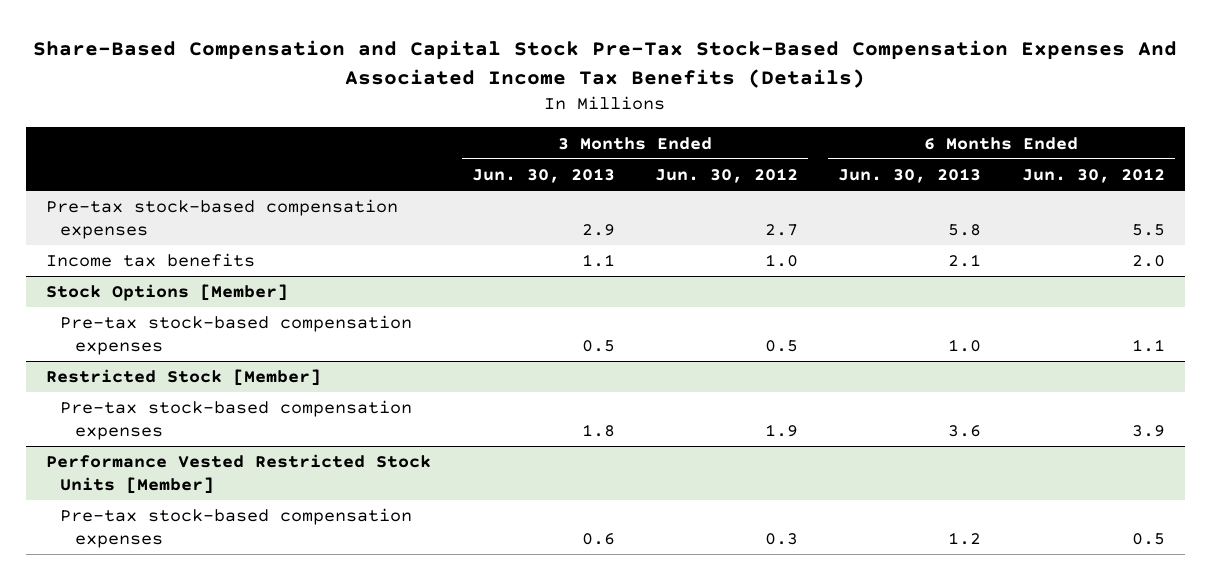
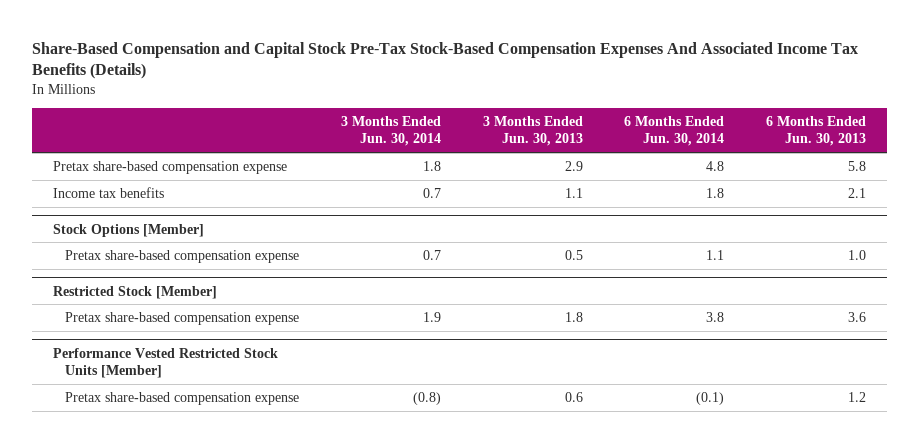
[654,168,798,184] Jun. 30, 2012 -> none
[1021,168,1165,184] Jun. 30, 2012 -> none
none -> [340,115,441,147] 3 Months Ended Jun. 30, 2014
none -> [624,115,725,147] 6 Months Ended Jun. 30, 2014
[46,199,399,239] Pre-tax stock-based compensation expenses -> [53,160,288,174] Pretax share-based compensation expense
[60,315,413,355] Pre-tax stock-based compensation expenses -> [65,249,300,263] Pretax share-based compensation expense
[60,400,413,440] Pre-tax stock-based compensation expenses -> [65,311,300,325] Pretax share-based compensation expense
[60,508,413,548] Pre-tax stock-based compensation expenses -> [65,391,300,405] Pretax share-based compensation expense

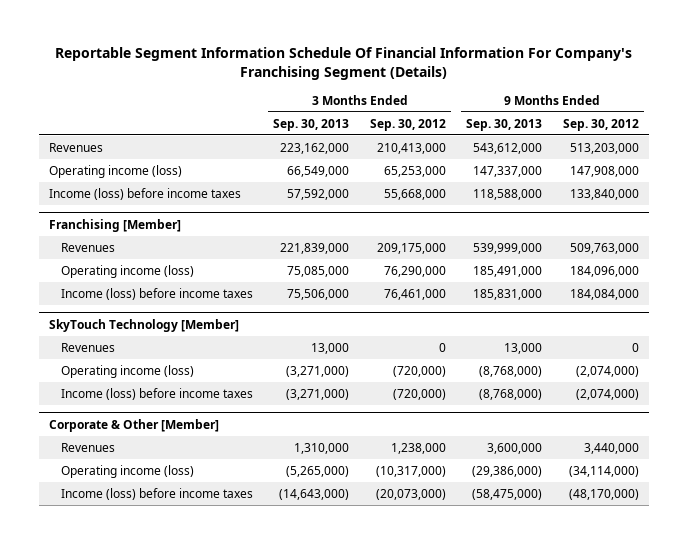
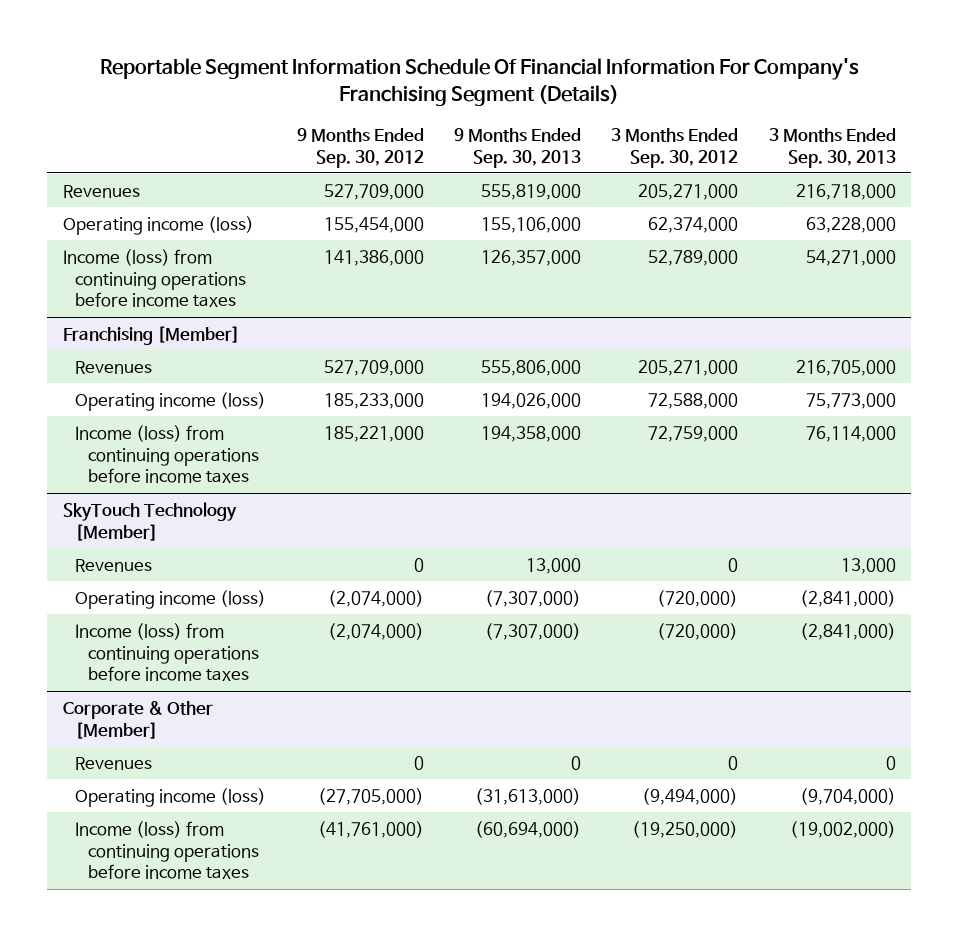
[280,142,350,154] 223,162,000 -> [795,183,896,200] 216,718,000
[376,142,446,154] 210,413,000 -> [638,183,739,200] 205,271,000
[473,142,543,154] 543,612,000 -> [480,183,581,200] 555,819,000
[569,142,639,154] 513,203,000 -> [323,183,424,200] 527,709,000
[287,165,350,177] 66,549,000 -> [805,216,896,233] 63,228,000
[383,165,446,177] 65,253,000 -> [648,216,739,233] 62,374,000
[473,165,543,177] 147,337,000 -> [480,216,581,233] 155,106,000
[569,165,639,177] 147,908,000 -> [323,216,424,233] 155,454,000
[49,187,242,200] Income (loss) before income taxes -> [62,248,247,308] Income (loss) from continuing operations before income taxes
[287,188,350,200] 57,592,000 -> [805,249,896,266] 54,271,000
[383,188,446,200] 55,668,000 -> [648,249,739,266] 52,789,000
[473,188,543,200] 118,588,000 -> [480,249,581,266] 126,357,000
[569,188,639,200] 133,840,000 -> [323,249,424,266] 141,386,000
[280,242,350,254] 221,839,000 -> [795,359,896,376] 216,705,000
[376,242,446,254] 209,175,000 -> [638,359,739,376] 205,271,000
[473,242,543,254] 539,999,000 -> [480,359,581,376] 555,806,000
[569,242,639,254] 509,763,000 -> [323,359,424,376] 527,709,000
[287,265,350,277] 75,085,000 -> [805,392,896,409] 75,773,000
[383,265,446,277] 76,290,000 -> [648,392,739,409] 72,588,000
[473,265,543,277] 185,491,000 -> [480,392,581,409] 194,026,000
[569,265,639,277] 184,096,000 -> [323,392,424,409] 185,233,000
[61,287,254,300] Income (loss) before income taxes -> [75,424,259,484] Income (loss) from continuing operations before income taxes
[287,288,350,300] 75,506,000 -> [805,425,896,442] 76,114,000
[383,288,446,300] 76,461,000 -> [648,425,739,442] 72,759,000
[473,288,543,300] 185,831,000 -> [480,425,581,442] 194,358,000
[569,288,639,300] 184,084,000 -> [323,425,424,442] 185,221,000
[286,365,350,377] (3,271,000) -> [799,589,896,607] (2,841,000)
[479,365,543,377] (8,768,000) -> [484,589,581,607] (7,307,000)
[61,387,254,400] Income (loss) before income taxes -> [75,622,259,682] Income (loss) from continuing operations before income taxes
[286,388,350,400] (3,271,000) -> [799,622,896,640] (2,841,000)
[479,388,543,400] (8,768,000) -> [484,622,581,640] (7,307,000)
[294,442,350,454] 1,310,000 -> [885,755,896,770] 0
[390,442,446,454] 1,238,000 -> [728,755,739,770] 0
[487,442,543,454] 3,600,000 -> [570,755,581,770] 0
[583,442,639,454] 3,440,000 -> [413,755,424,770] 0
[286,465,350,477] (5,265,000) -> [799,787,896,805] (9,704,000)
[375,465,446,477] (10,317,000) -> [642,787,739,805] (9,494,000)
[472,465,543,477] (29,386,000) -> [474,787,581,805] (31,613,000)
[568,465,639,477] (34,114,000) -> [317,787,424,805] (27,705,000)
[61,487,254,500] Income (loss) before income taxes -> [75,820,259,880] Income (loss) from continuing operations before income taxes
[279,488,350,500] (14,643,000) -> [789,820,896,838] (19,002,000)
[375,488,446,500] (20,073,000) -> [632,820,739,838] (19,250,000)
[472,488,543,500] (58,475,000) -> [474,820,581,838] (60,694,000)
[568,488,639,500] (48,170,000) -> [317,820,424,838] (41,761,000)

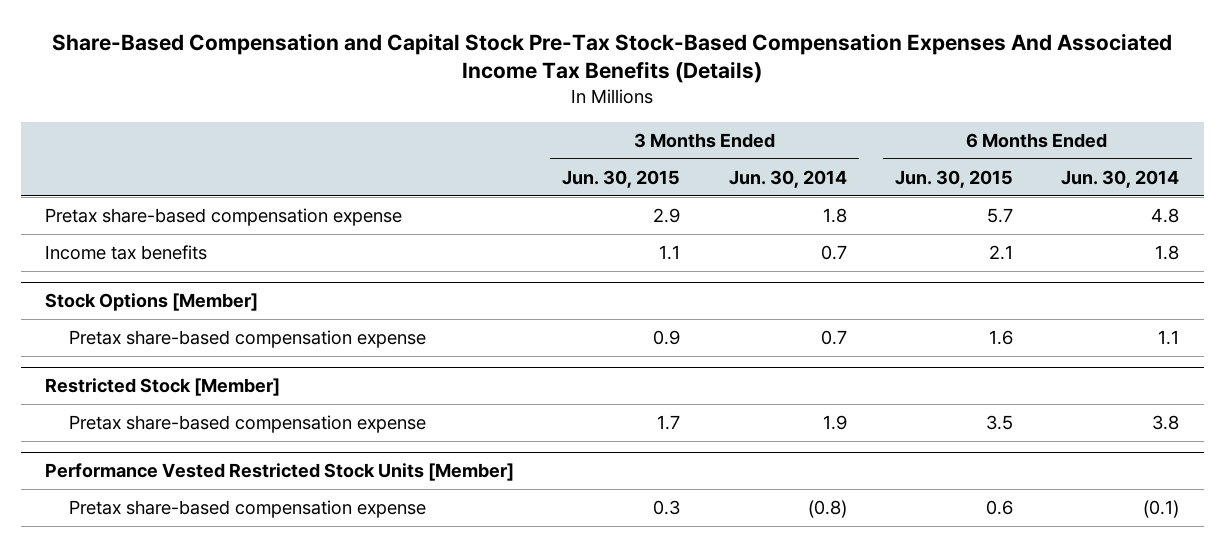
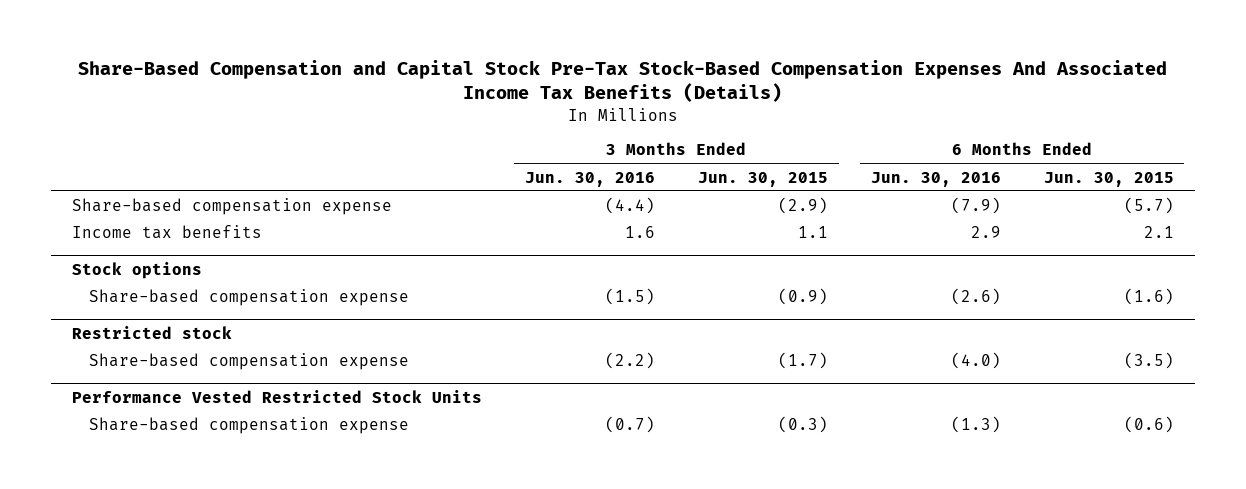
[728,169,847,188] Jun. 30, 2014 -> none
[1061,169,1180,188] Jun. 30, 2014 -> none
none -> [524,171,655,187] Jun. 30, 2016
none -> [870,171,1001,187] Jun. 30, 2016
[44,208,402,227] Pretax share-based compensation expense -> [72,198,393,216] Share-based compensation expense
[653,208,681,224] 2.9 -> [777,197,828,215] (2.9)
[987,208,1014,224] 5.7 -> [1123,197,1174,215] (5.7)
[44,293,258,312] Stock Options [Member] -> [72,261,203,279] Stock options
[68,330,426,349] Pretax share-based compensation expense -> [89,289,410,307] Share-based compensation expense
[653,330,681,346] 0.9 -> [777,288,828,306] (0.9)
[989,330,1014,346] 1.6 -> [1123,288,1174,306] (1.6)
[44,378,280,397] Restricted Stock [Member] -> [72,325,233,339] Restricted stock
[68,415,426,434] Pretax share-based compensation expense -> [89,353,410,371] Share-based compensation expense
[657,415,681,431] 1.7 -> [777,352,828,370] (1.7)
[986,415,1014,431] 3.5 -> [1123,352,1174,370] (3.5)
[44,463,514,482] Performance Vested Restricted Stock Units [Member] -> [72,389,483,403] Performance Vested Restricted Stock Units
[68,500,426,519] Pretax share-based compensation expense -> [89,417,410,435] Share-based compensation expense
[653,500,681,516] 0.3 -> [777,416,828,434] (0.3)
[986,500,1014,516] 0.6 -> [1123,416,1174,434] (0.6)

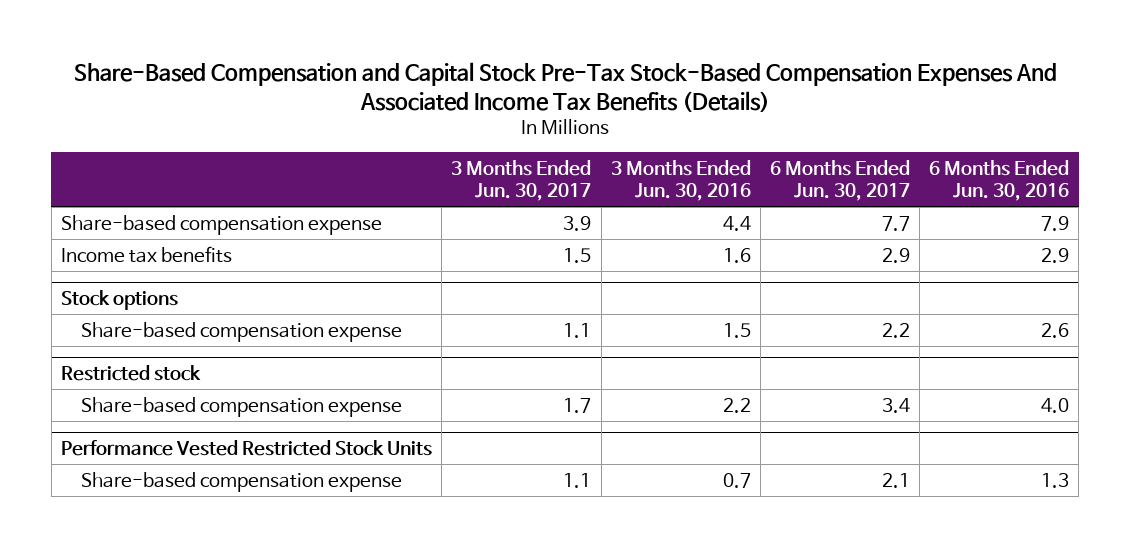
[697,171,828,187] Jun. 30, 2015 -> none
[1043,171,1174,187] Jun. 30, 2015 -> none
none -> [451,159,592,201] 3 Months Ended Jun. 30, 2017
none -> [770,159,911,201] 6 Months Ended Jun. 30, 2017
[604,197,655,215] (4.4) -> [722,215,751,231] 4.4
[950,197,1001,215] (7.9) -> [1041,215,1070,231] 7.9
[604,288,655,306] (1.5) -> [722,322,751,338] 1.5
[950,288,1001,306] (2.6) -> [1041,322,1070,338] 2.6
[604,352,655,370] (2.2) -> [722,397,751,413] 2.2
[950,352,1001,370] (4.0) -> [1041,397,1070,413] 4.0
[604,416,655,434] (0.7) -> [722,472,751,488] 0.7
[950,416,1001,434] (1.3) -> [1041,472,1070,488] 1.3

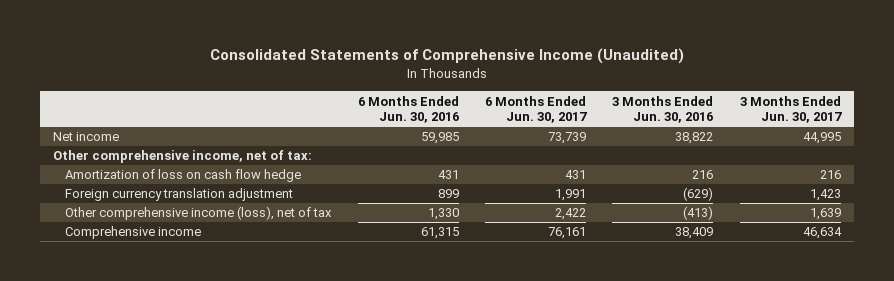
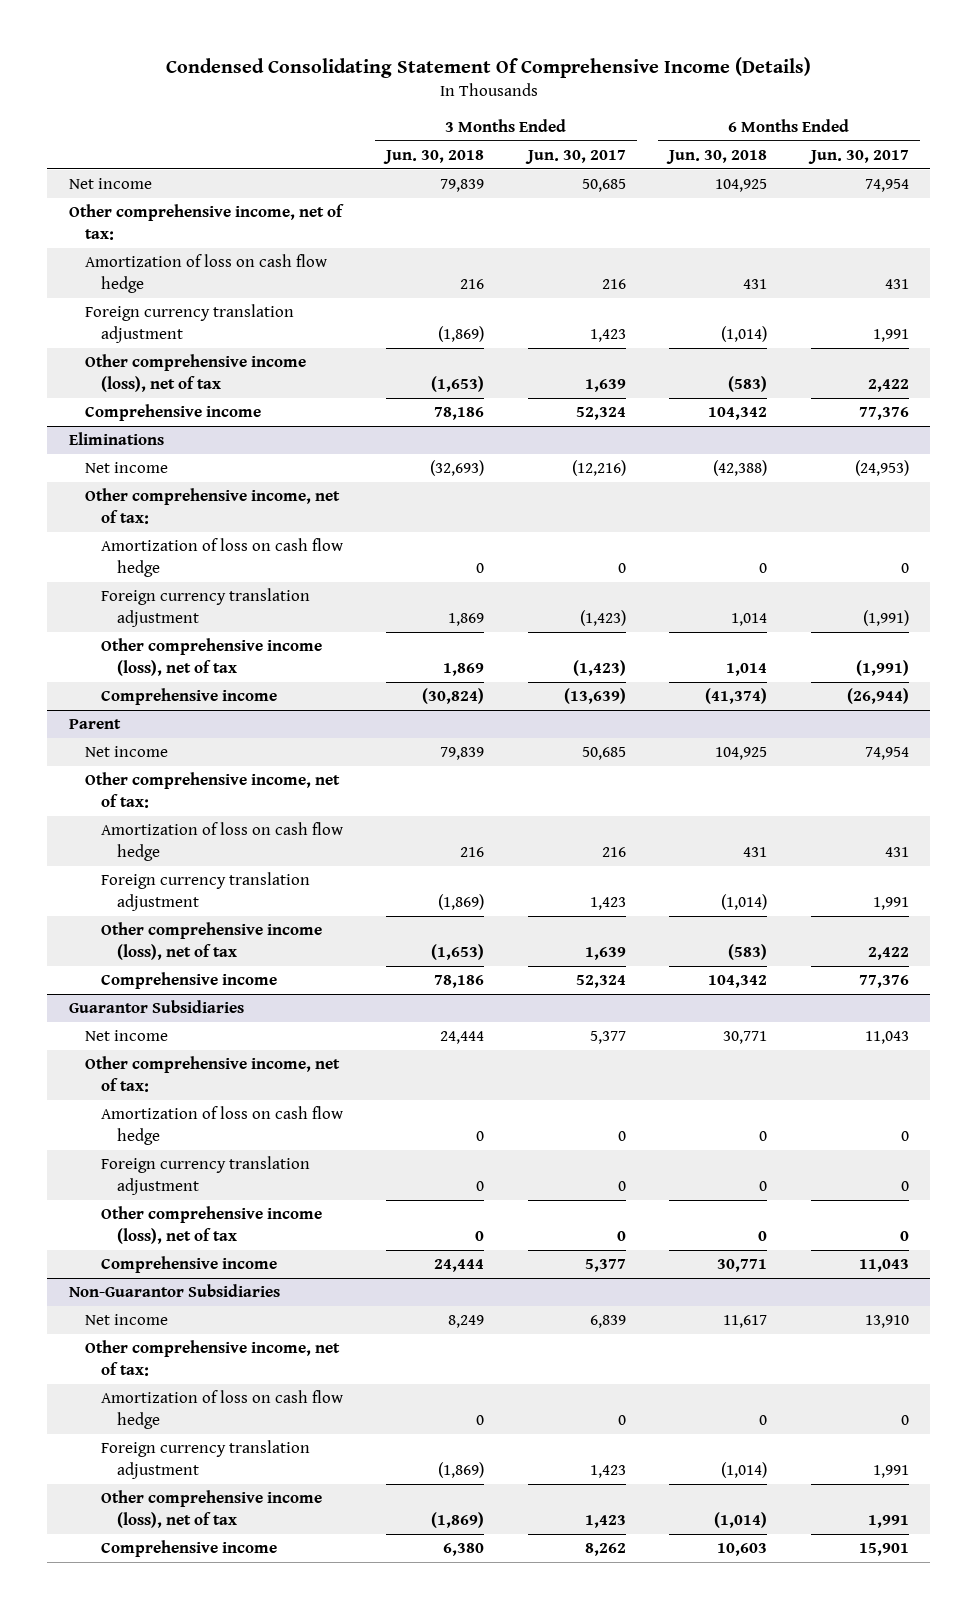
[209,48,684,65] Consolidated Statements of Comprehensive Income (Unaudited) -> [165,56,811,78] Condensed Consolidating Statement Of Comprehensive Income (Details)
[357,95,459,124] 6 Months Ended Jun. 30, 2016 -> none
[612,95,714,124] 3 Months Ended Jun. 30, 2016 -> none
none -> [383,149,485,164] Jun. 30, 2018
none -> [666,149,768,164] Jun. 30, 2018
[548,132,587,145] 73,739 -> [864,179,909,193] 74,954
[802,132,841,145] 44,995 -> [581,179,626,193] 50,685
[548,227,587,240] 76,161 -> [858,407,909,421] 77,376
[802,227,842,240] 46,634 -> [575,407,626,421] 52,324
none -> [68,432,164,446] Eliminations
none -> [84,462,168,474] Net income
none -> [84,488,340,524] Other comprehensive income, net of tax:
none -> [100,538,343,577] Amortization of loss on cash flow hedge
none -> [100,588,310,627] Foreign currency translation adjustment
none -> [100,638,322,676] Other comprehensive income (loss), net of tax
none -> [100,688,277,706] Comprehensive income
none -> [68,719,121,730] Parent
none -> [84,746,168,758] Net income
none -> [84,772,340,808] Other comprehensive income, net of tax:
none -> [100,822,343,861] Amortization of loss on cash flow hedge
none -> [100,872,310,911] Foreign currency translation adjustment
none -> [100,922,322,960] Other comprehensive income (loss), net of tax
none -> [100,972,277,990] Comprehensive income
none -> [68,1000,244,1014] Guarantor Subsidiaries
none -> [84,1030,168,1042] Net income
none -> [84,1056,340,1092] Other comprehensive income, net of tax:
none -> [100,1106,343,1145] Amortization of loss on cash flow hedge
none -> [100,1156,310,1195] Foreign currency translation adjustment
none -> [100,1206,322,1244] Other comprehensive income (loss), net of tax
none -> [100,1256,277,1274] Comprehensive income
none -> [68,1284,280,1298] Non-Guarantor Subsidiaries
none -> [84,1314,168,1326] Net income
none -> [84,1340,340,1376] Other comprehensive income, net of tax:
none -> [100,1390,343,1429] Amortization of loss on cash flow hedge
none -> [100,1440,310,1479] Foreign currency translation adjustment
none -> [100,1490,322,1528] Other comprehensive income (loss), net of tax
none -> [100,1540,277,1558] Comprehensive income

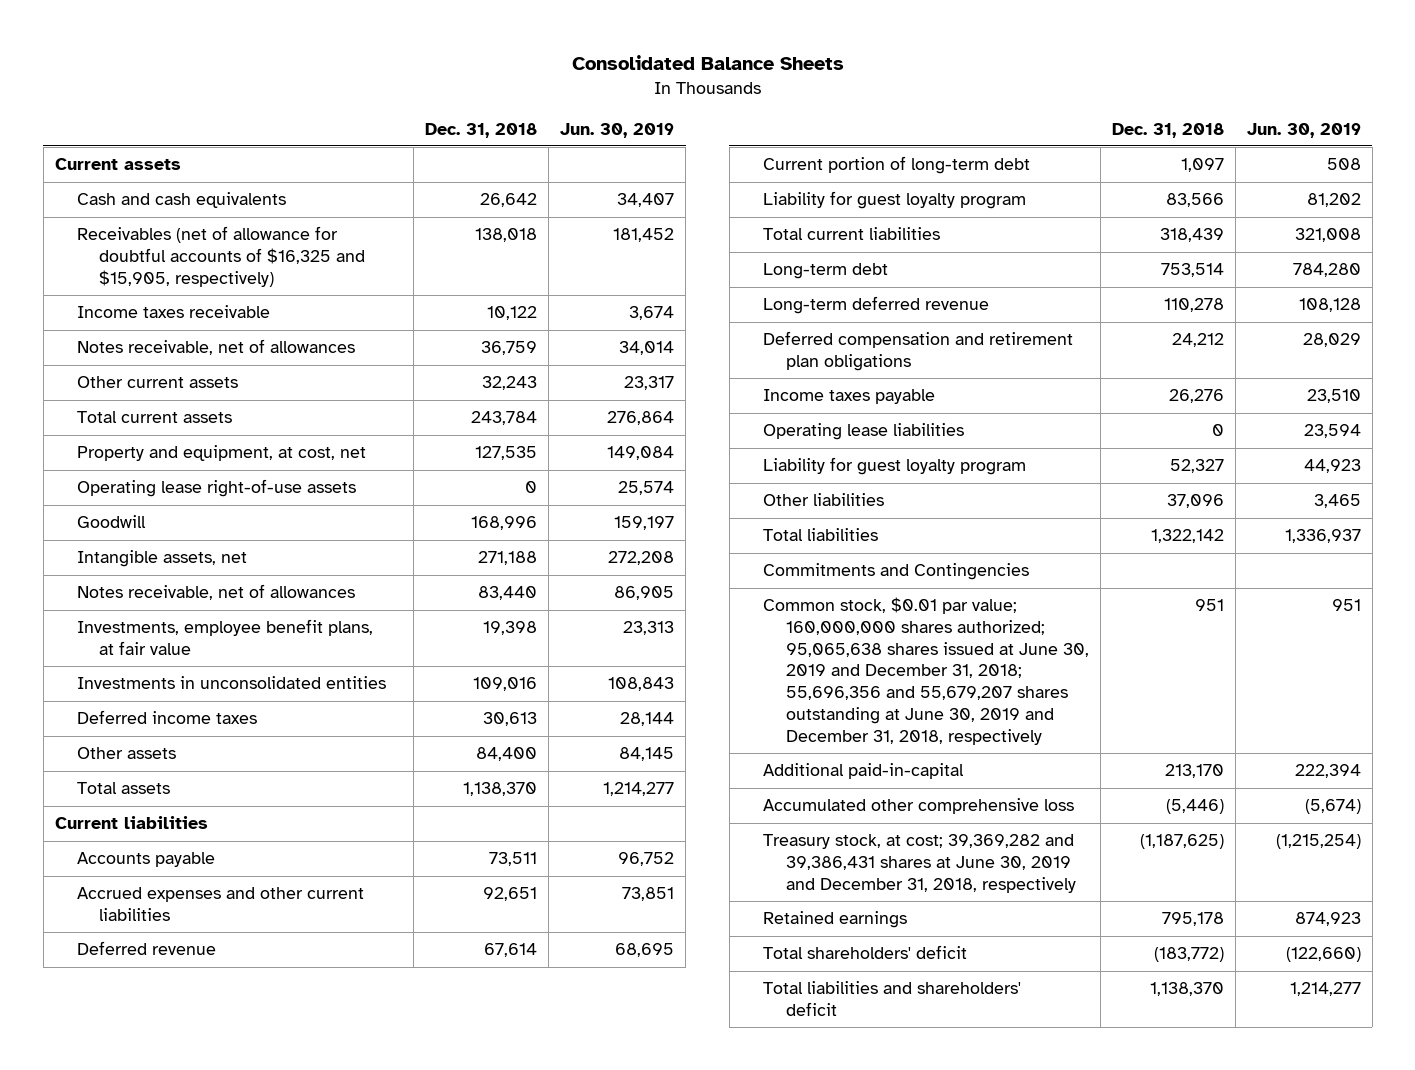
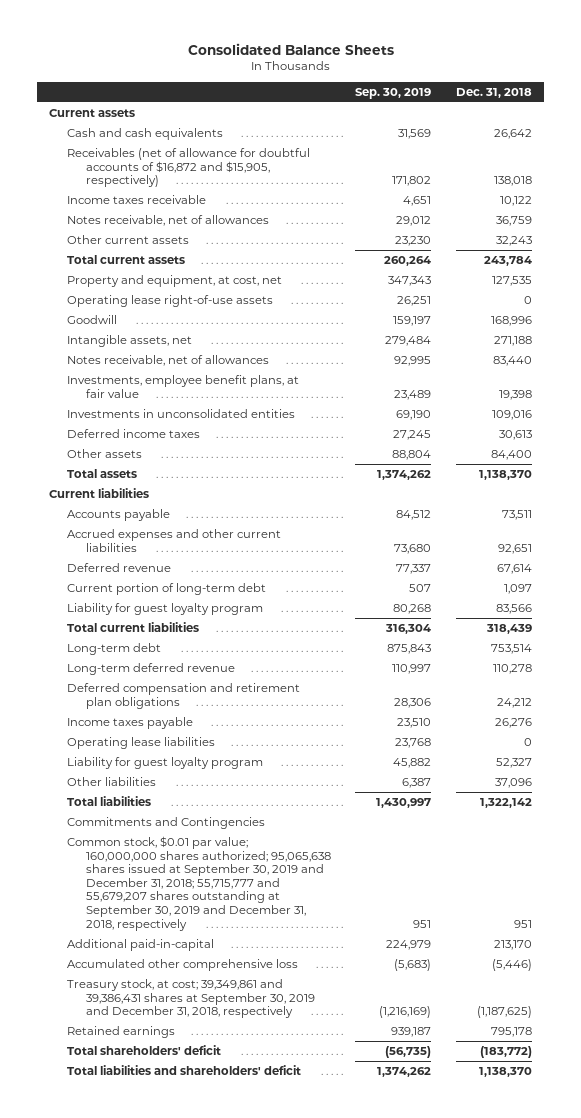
[560,122,675,138] Jun. 30, 2019 -> none
none -> [355,87,432,99] Sep. 30, 2019
[77,226,366,287] Receivables (net of allowance for doubtful accounts of $16,325 and $15,905, respectively) -> [67,148,311,188] Receivables (net of allowance for doubtful accounts of $16,872 and $15,905, respectively)
[763,597,1089,745] Common stock, $0.01 par value; 160,000,000 shares authorized; 95,065,638 shares issued at June 30, 2019 and December 31, 2018; 55,696,356 and 55,679,207 shares outstanding at June 30, 2019 and December 31, 2018, respectively -> [67,836,331,931] Common stock, $0.01 par value; 160,000,000 shares authorized; 95,065,638 shares issued at September 30, 2019 and December 31, 2018; 55,715,777 and 55,679,207 shares outstanding at September 30, 2019 and December 31, 2018, respectively
[763,834,1076,893] Treasury stock, at cost; 39,369,282 and 39,386,431 shares at June 30, 2019 and December 31, 2018, respectively -> [67,979,315,1019] Treasury stock, at cost; 39,349,861 and 39,386,431 shares at September 30, 2019 and December 31, 2018, respectively

